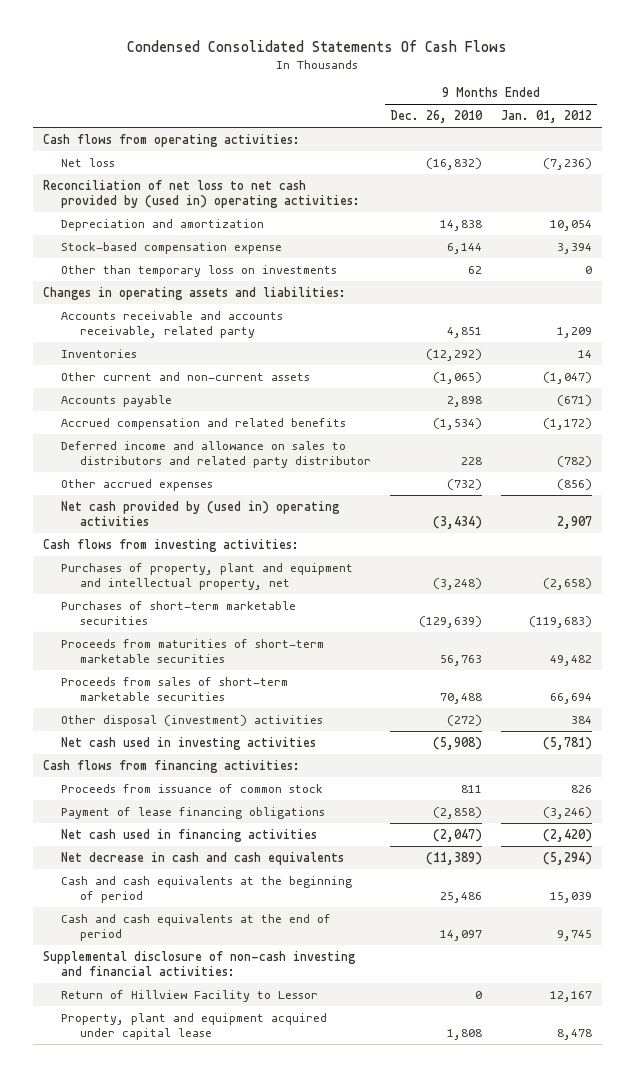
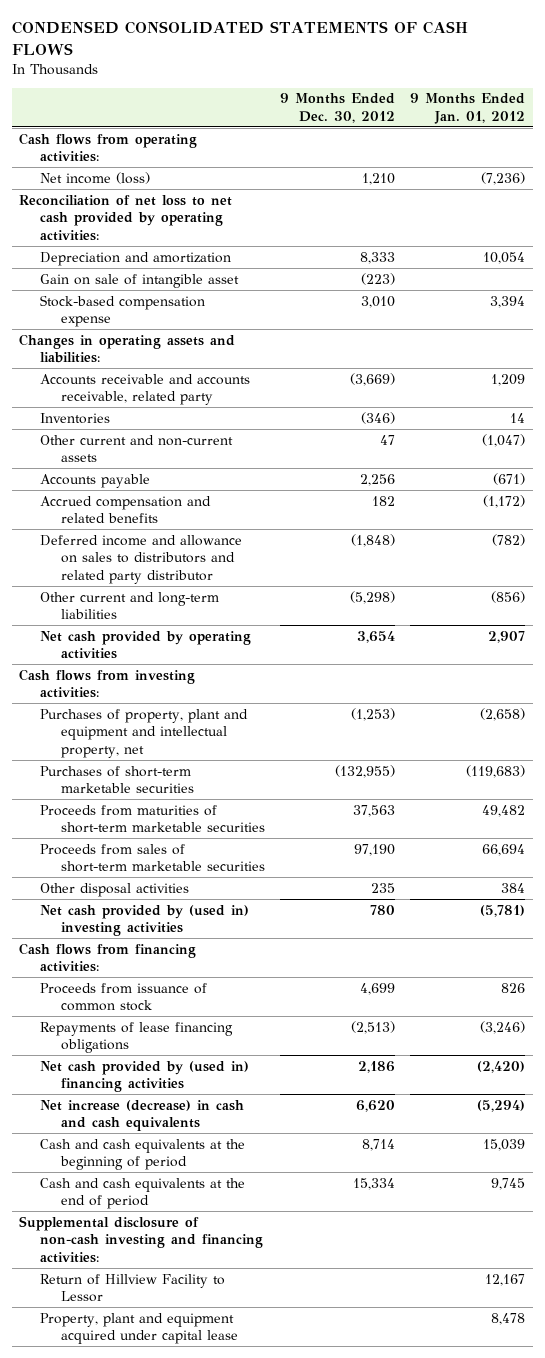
[127,40,508,53] Condensed Consolidated Statements Of Cash Flows -> [11,21,468,55] CONDENSED CONSOLIDATED STATEMENTS OF CASH FLOWS
[390,110,484,124] Dec. 26, 2010 -> none
none -> [280,93,396,123] 9 Months Ended Dec. 30, 2012
[61,157,116,167] Net loss -> [40,171,151,184] Net income (loss)
[42,179,361,208] Reconciliation of net loss to net cash provided by (used in) operating activities: -> [19,194,233,241] Reconciliation of net loss to net cash provided by operating activities:
none -> [40,273,240,288] Gain on sale of intangible asset
[61,264,338,277] Other than temporary loss on investments -> none
[61,478,214,491] Other accrued expenses -> [40,591,220,620] Other current and long-term liabilities
[61,500,341,526] Net cash provided by (used in) operating activities -> [40,630,252,660] Net cash provided by operating activities
[61,714,324,727] Other disposal (investment) activities -> [40,882,190,897] Other disposal activities
[61,736,317,750] Net cash used in investing activities -> [40,904,250,937] Net cash provided by (used in) investing activities
[61,806,326,819] Payment of lease financing obligations -> [40,1021,234,1054] Repayments of lease financing obligations
[61,828,318,842] Net cash used in financing activities -> [40,1060,250,1093] Net cash provided by (used in) financing activities
[61,851,345,865] Net decrease in cash and cash equivalents -> [40,1099,245,1132] Net increase (decrease) in cash and cash equivalents
[42,950,356,976] Supplemental disclosure of non-cash investing and financial activities: -> [19,1215,264,1263] Supplemental disclosure of non-cash investing and financing activities:

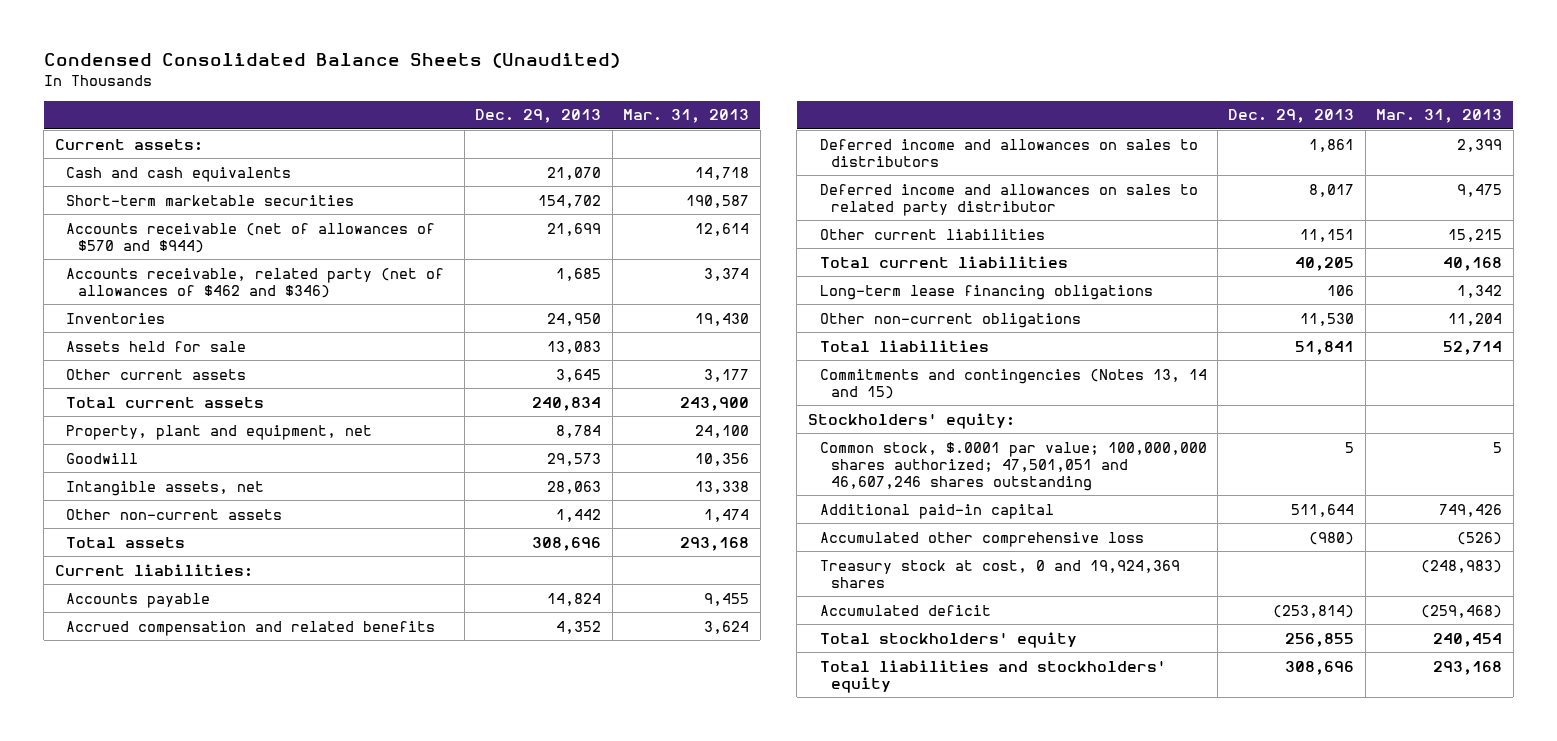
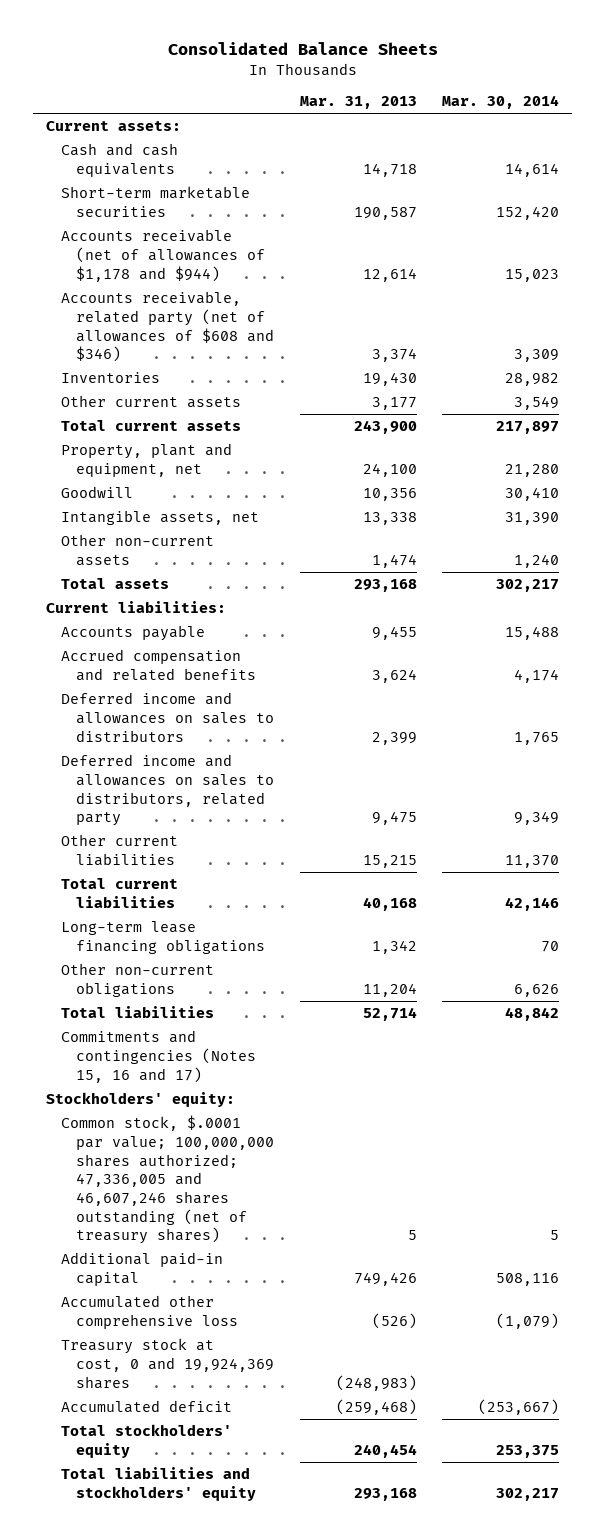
[43,53,620,69] Condensed Consolidated Balance Sheets (Unaudited) -> [167,42,438,56] Consolidated Balance Sheets
[475,109,602,124] Dec. 29, 2013 -> none
none -> [442,95,560,110] Mar. 30, 2014
[66,222,436,253] Accounts receivable (net of allowances of $570 and $944) -> [60,229,266,282] Accounts receivable (net of allowances of $1,178 and $944)
[66,267,445,298] Accounts receivable, related party (net of allowances of $462 and $346) -> [60,291,275,363] Accounts receivable, related party (net of allowances of $608 and $346)
[66,340,247,352] Assets held for sale -> none
[819,183,1198,216] Deferred income and allowances on sales to related party distributor -> [60,754,275,827] Deferred income and allowances on sales to distributors, related party
[819,368,1207,399] Commitments and contingencies (Notes 13, 14 and 15) -> [60,1030,257,1083] Commitments and contingencies (Notes 15, 16 and 17)
[819,441,1207,491] Common stock, $.0001 par value; 100,000,000 shares authorized; 47,501,051 and 46,607,246 shares outstanding -> [60,1115,275,1245] Common stock, $.0001 par value; 100,000,000 shares authorized; 47,336,005 and 46,607,246 shares outstanding (net of treasury shares)

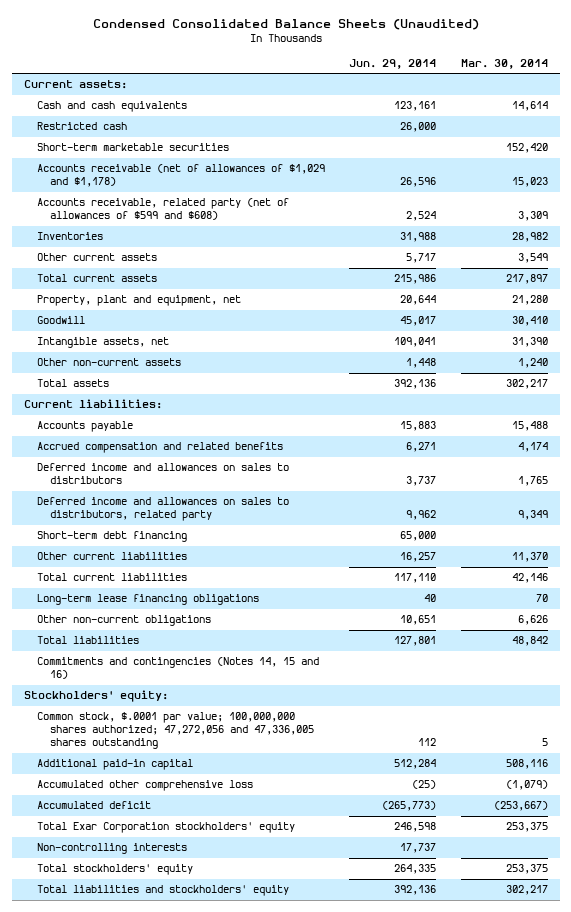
[167,42,438,56] Consolidated Balance Sheets -> [92,18,479,30] Condensed Consolidated Balance Sheets (Unaudited)
[299,96,417,110] Mar. 31, 2013 -> none
none -> [349,59,437,70] Jun. 29, 2014
none -> [36,122,127,131] Restricted cash
[60,229,266,282] Accounts receivable (net of allowances of $1,178 and $944) -> [36,164,325,188] Accounts receivable (net of allowances of $1,029 and $1,178)
[60,291,275,363] Accounts receivable, related party (net of allowances of $608 and $346) -> [36,198,289,221] Accounts receivable, related party (net of allowances of $599 and $608)
none -> [36,531,187,543] Short-term debt financing
[60,1030,257,1083] Commitments and contingencies (Notes 15, 16 and 17) -> [36,657,319,680] Commitments and contingencies (Notes 14, 15 and 16)
[60,1115,275,1245] Common stock, $.0001 par value; 100,000,000 shares authorized; 47,336,005 and 46,607,246 shares outstanding (net of treasury shares) -> [36,712,315,750] Common stock, $.0001 par value; 100,000,000 shares authorized; 47,272,056 and 47,336,005 shares outstanding
[60,1338,275,1389] Treasury stock at cost, 0 and 19,924,369 shares -> none
none -> [36,822,295,834] Total Exar Corporation stockholders' equity
none -> [36,843,187,855] Non-controlling interests

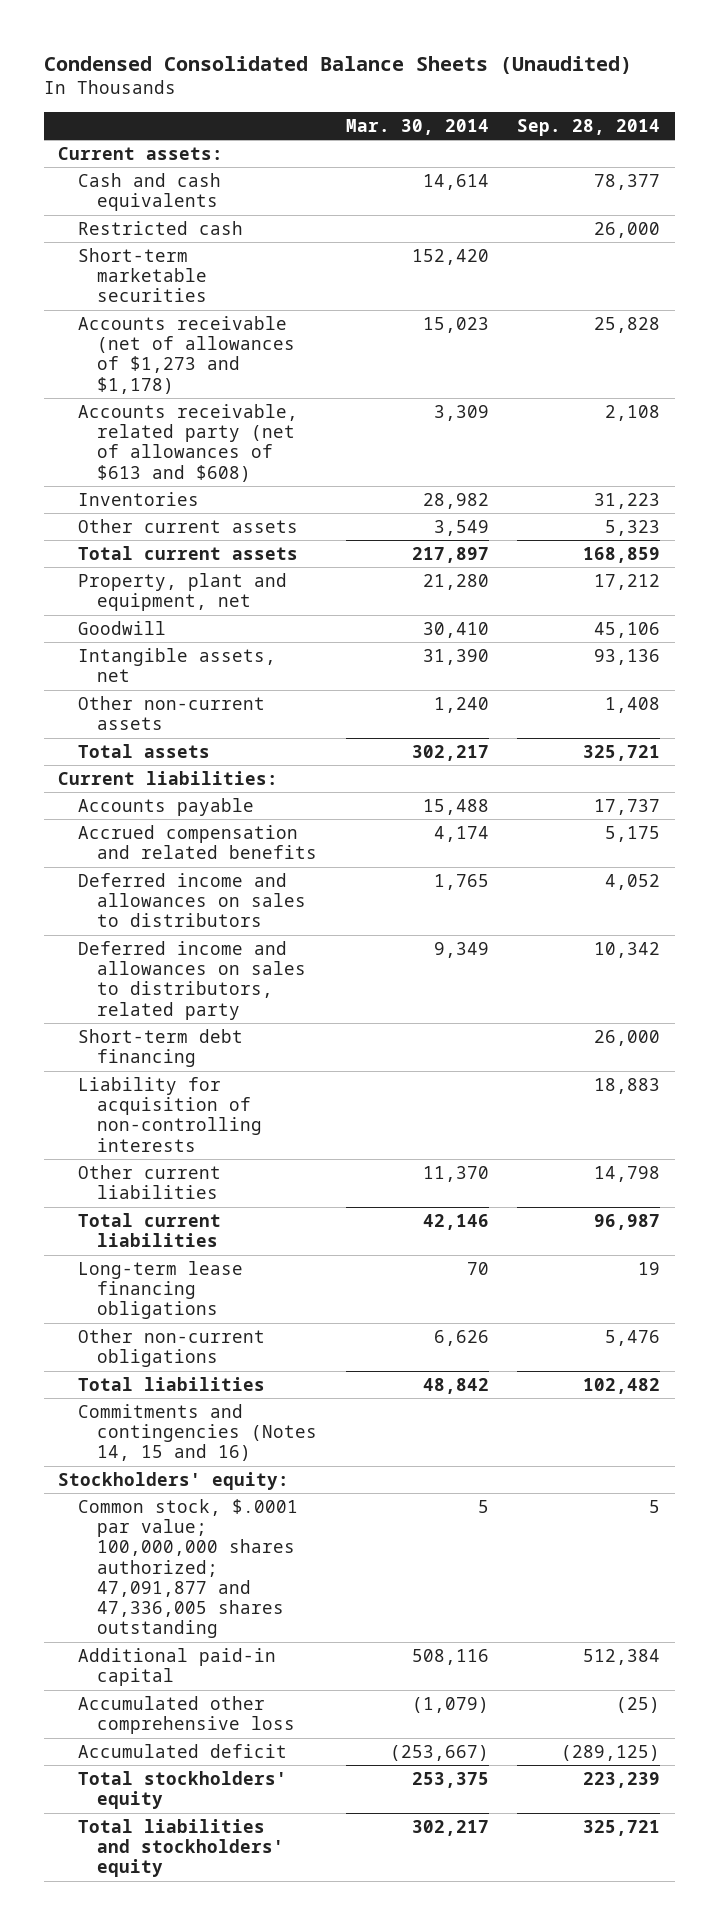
[349,59,437,70] Jun. 29, 2014 -> none
none -> [517,118,661,136] Sep. 28, 2014
[36,164,325,188] Accounts receivable (net of allowances of $1,029 and $1,178) -> [77,315,296,394] Accounts receivable (net of allowances of $1,273 and $1,178)
[36,198,289,221] Accounts receivable, related party (net of allowances of $599 and $608) -> [77,403,298,482] Accounts receivable, related party (net of allowances of $613 and $608)
none -> [77,1076,263,1152] Liability for acquisition of non-controlling interests
[36,712,315,750] Common stock, $.0001 par value; 100,000,000 shares authorized; 47,272,056 and 47,336,005 shares outstanding -> [77,1498,298,1639] Common stock, $.0001 par value; 100,000,000 shares authorized; 47,091,877 and 47,336,005 shares outstanding
[36,822,295,834] Total Exar Corporation stockholders' equity -> none
[36,843,187,855] Non-controlling interests -> none

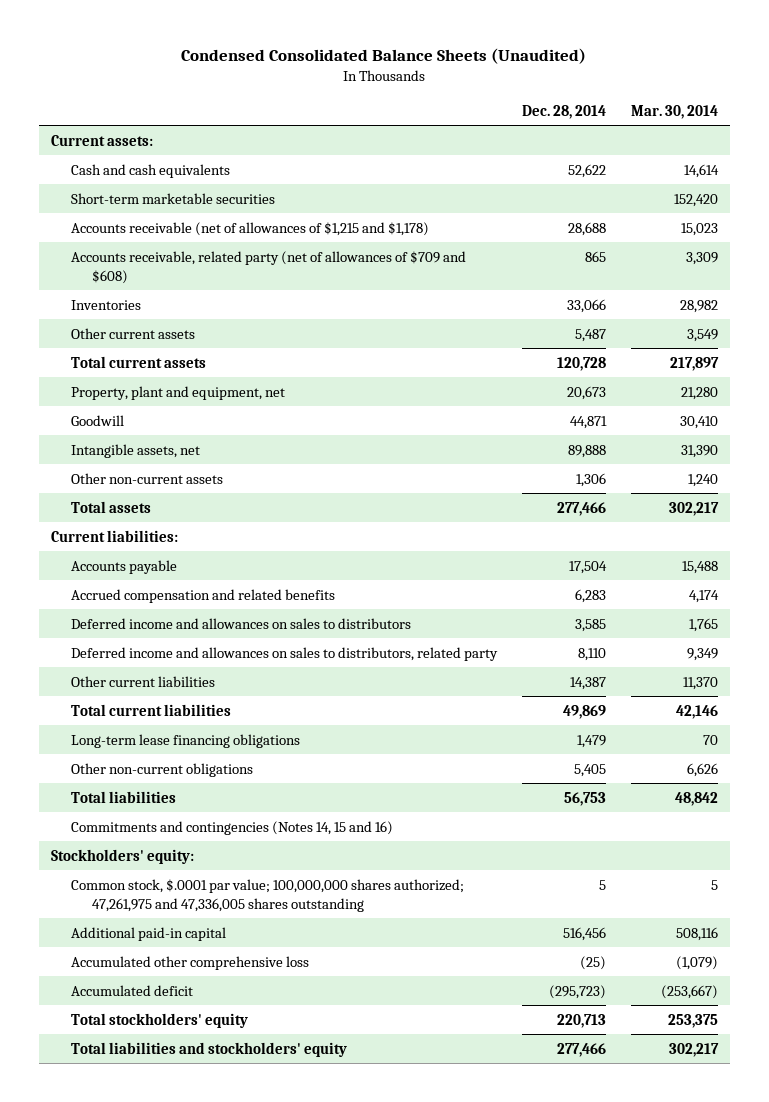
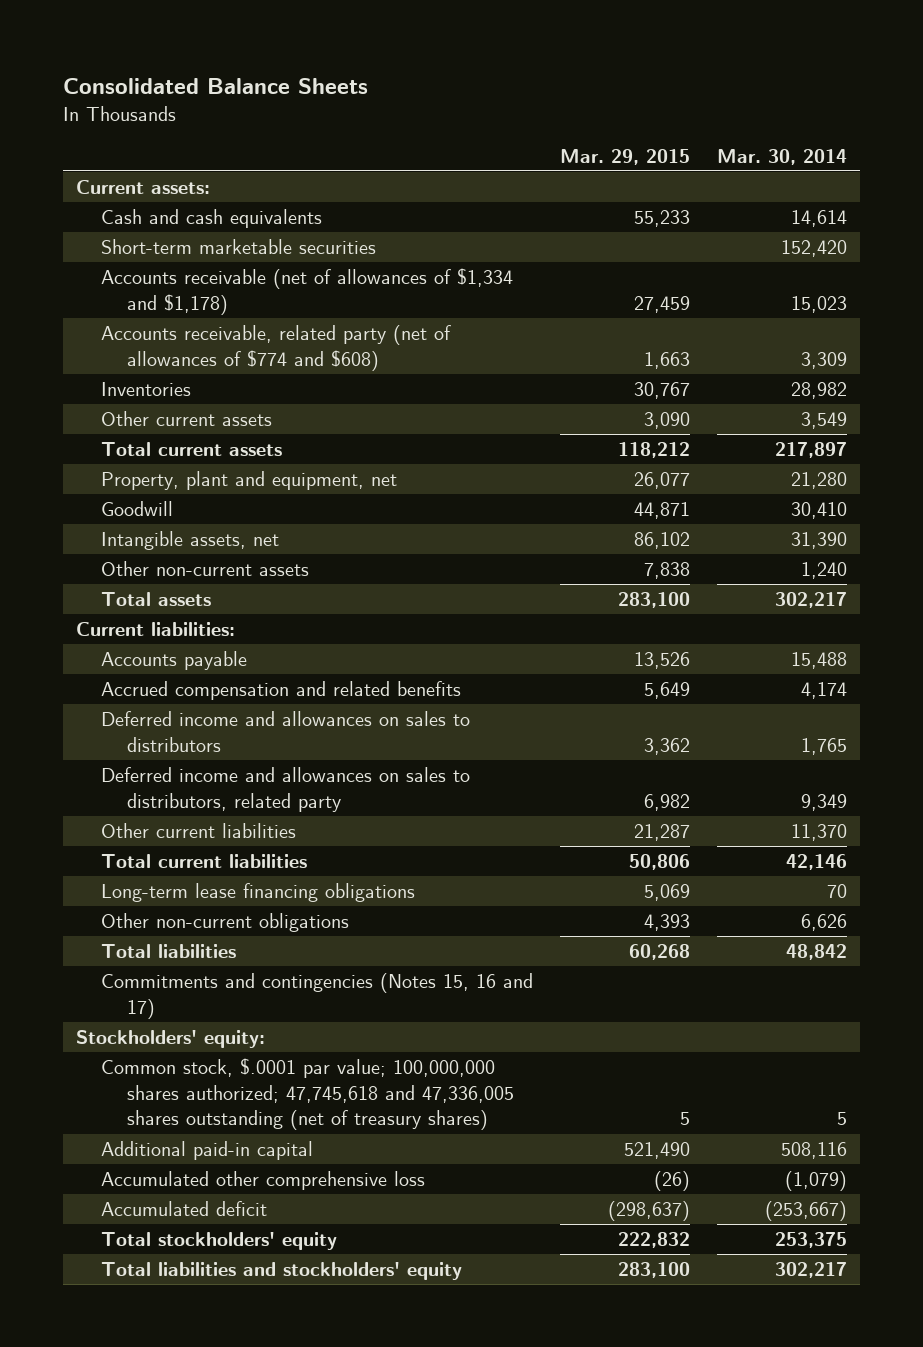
[181,48,587,65] Condensed Consolidated Balance Sheets (Unaudited) -> [63,77,369,94] Consolidated Balance Sheets
[521,104,606,119] Dec. 28, 2014 -> none
none -> [560,148,691,165] Mar. 29, 2015
[71,221,430,236] Accounts receivable (net of allowances of $1,215 and $1,178) -> [101,268,514,315] Accounts receivable (net of allowances of $1,334 and $1,178)
[71,250,467,284] Accounts receivable, related party (net of allowances of $709 and $608) -> [101,325,452,371] Accounts receivable, related party (net of allowances of $774 and $608)
[71,820,394,835] Commitments and contingencies (Notes 14, 15 and 16) -> [101,973,534,1019] Commitments and contingencies (Notes 15, 16 and 17)
[71,878,465,912] Common stock, $.0001 par value; 100,000,000 shares authorized; 47,261,975 and 47,336,005 shares outstanding -> [101,1058,514,1131] Common stock, $.0001 par value; 100,000,000 shares authorized; 47,745,618 and 47,336,005 shares outstanding (net of treasury shares)

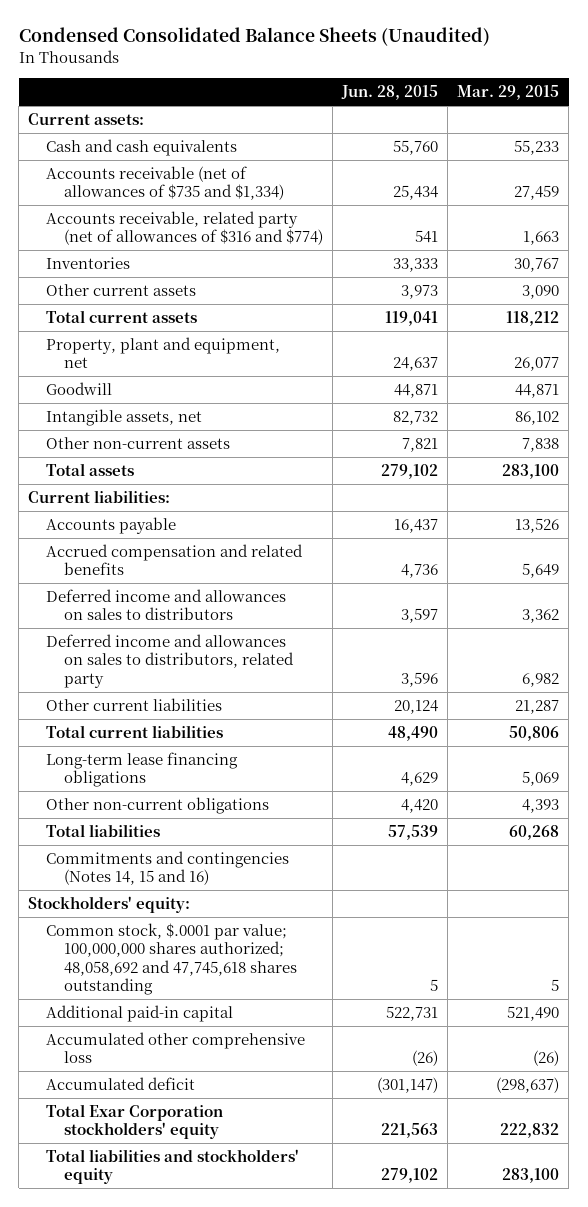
[63,77,369,94] Consolidated Balance Sheets -> [18,27,490,47] Condensed Consolidated Balance Sheets (Unaudited)
[716,148,847,165] Mar. 30, 2014 -> none
none -> [340,85,438,101] Jun. 28, 2015
[101,239,377,255] Short-term marketable securities -> none
[101,268,514,315] Accounts receivable (net of allowances of $1,334 and $1,178) -> [45,166,284,201] Accounts receivable (net of allowances of $735 and $1,334)
[101,325,452,371] Accounts receivable, related party (net of allowances of $774 and $608) -> [45,211,323,246] Accounts receivable, related party (net of allowances of $316 and $774)
[101,973,534,1019] Commitments and contingencies (Notes 15, 16 and 17) -> [45,851,289,886] Commitments and contingencies (Notes 14, 15 and 16)
[101,1058,514,1131] Common stock, $.0001 par value; 100,000,000 shares authorized; 47,745,618 and 47,336,005 shares outstanding (net of treasury shares) -> [45,923,297,995] Common stock, $.0001 par value; 100,000,000 shares authorized; 48,058,692 and 47,745,618 shares outstanding
[101,1232,338,1251] Total stockholders' equity -> [45,1104,223,1140] Total Exar Corporation stockholders' equity

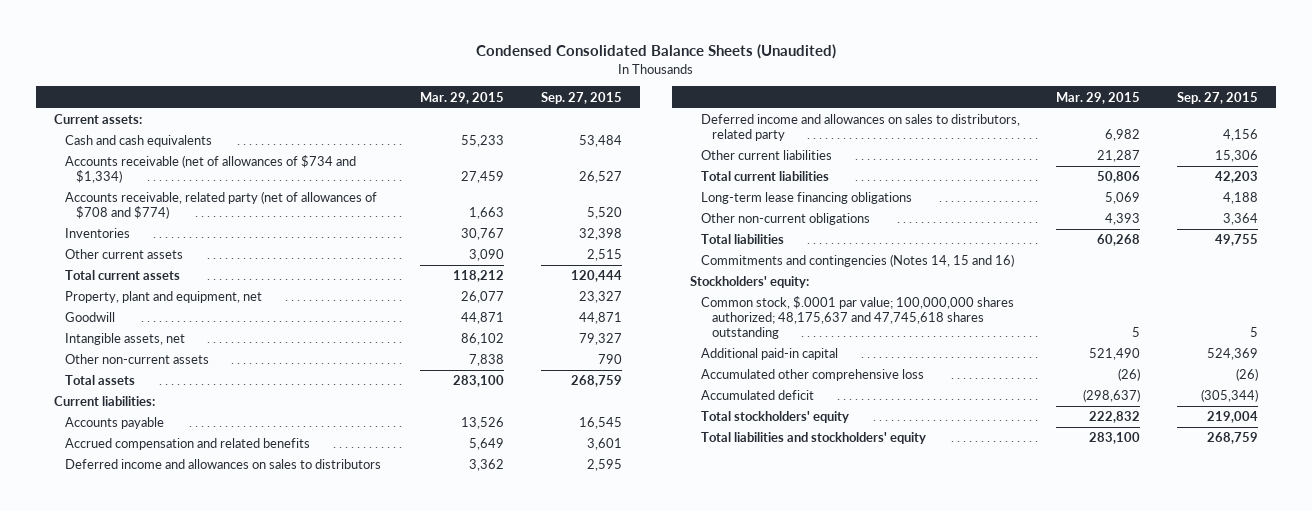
[340,85,438,101] Jun. 28, 2015 -> none
none -> [540,91,622,104] Sep. 27, 2015
[45,166,284,201] Accounts receivable (net of allowances of $735 and $1,334) -> [65,155,357,184] Accounts receivable (net of allowances of $734 and $1,334)
[45,211,323,246] Accounts receivable, related party (net of allowances of $316 and $774) -> [65,191,378,220] Accounts receivable, related party (net of allowances of $708 and $774)
[45,923,297,995] Common stock, $.0001 par value; 100,000,000 shares authorized; 48,058,692 and 47,745,618 shares outstanding -> [701,296,1015,340] Common stock, $.0001 par value; 100,000,000 shares authorized; 48,175,637 and 47,745,618 shares outstanding
[45,1104,223,1140] Total Exar Corporation stockholders' equity -> [701,411,850,424] Total stockholders' equity

